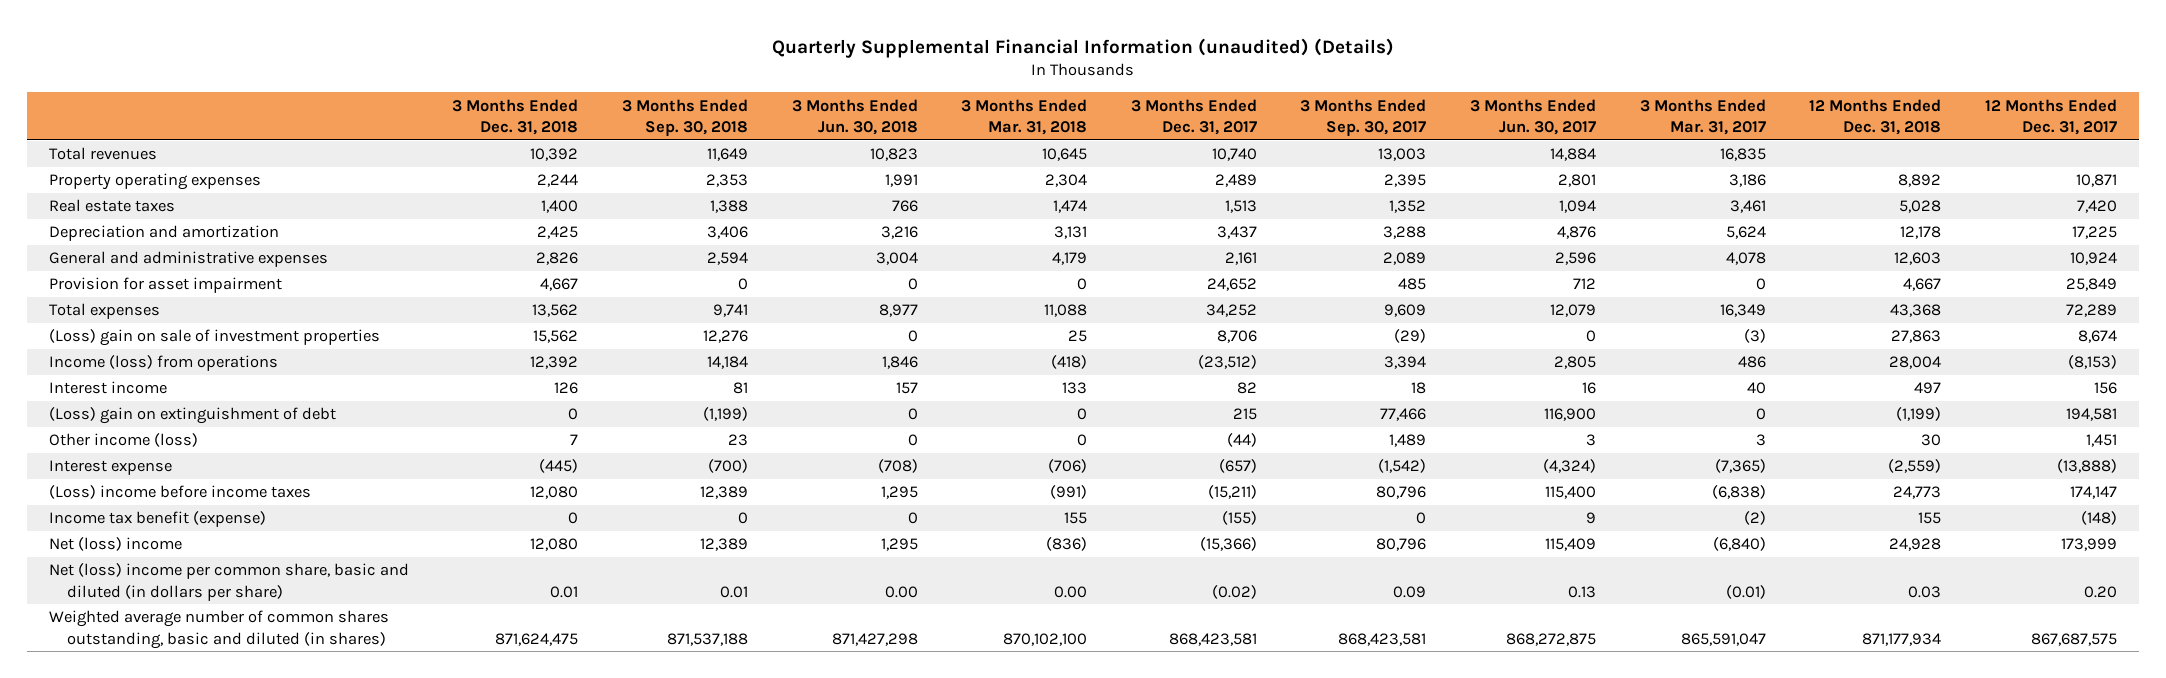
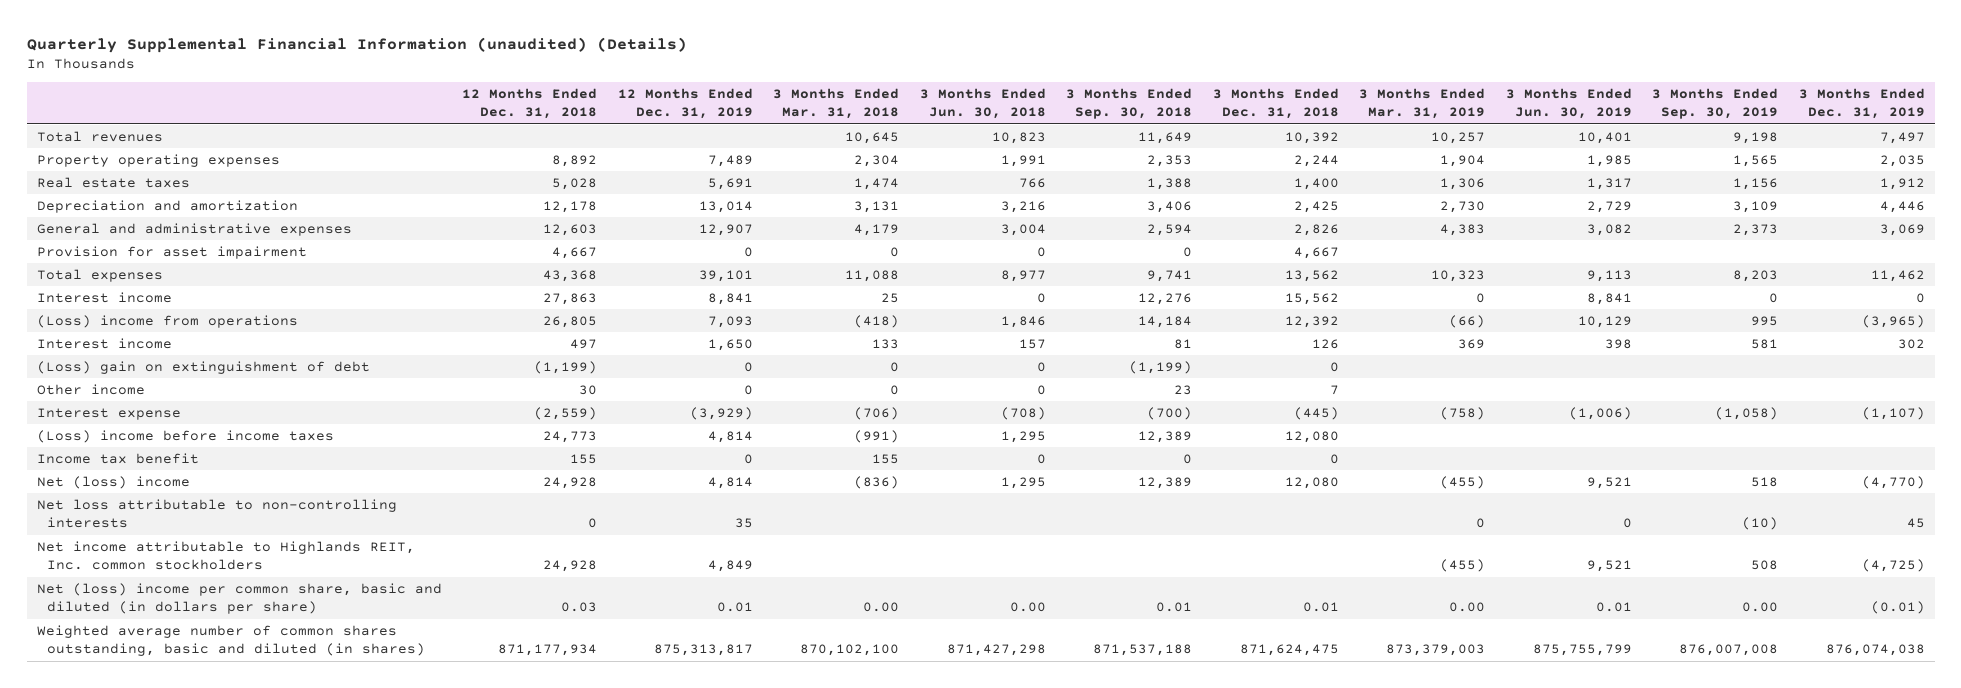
[1130,98,1257,135] 3 Months Ended Dec. 31, 2017 -> none
[1300,98,1427,136] 3 Months Ended Sep. 30, 2017 -> none
[1470,98,1597,135] 3 Months Ended Jun. 30, 2017 -> none
[1639,98,1766,135] 3 Months Ended Mar. 31, 2017 -> none
[1984,98,2117,135] 12 Months Ended Dec. 31, 2017 -> none
none -> [617,88,753,120] 12 Months Ended Dec. 31, 2019
none -> [1359,88,1486,120] 3 Months Ended Mar. 31, 2019
none -> [1505,88,1632,120] 3 Months Ended Jun. 30, 2019
none -> [1652,88,1779,120] 3 Months Ended Sep. 30, 2019
none -> [1798,88,1925,120] 3 Months Ended Dec. 31, 2019
[48,329,380,347] (Loss) gain on sale of investment properties -> [36,291,172,303] Interest income
[48,355,278,372] Income (loss) from operations -> [36,314,298,328] (Loss) income from operations
[1889,356,1942,370] 28,004 -> [543,315,598,328] 26,805
[48,433,198,448] Other income (loss) -> [36,383,145,395] Other income
[48,511,266,528] Income tax benefit (expense) -> [36,452,199,464] Income tax benefit
none -> [36,498,397,529] Net loss attributable to non-controlling interests
none -> [36,540,415,571] Net income attributable to Highlands REIT, Inc. common stockholders

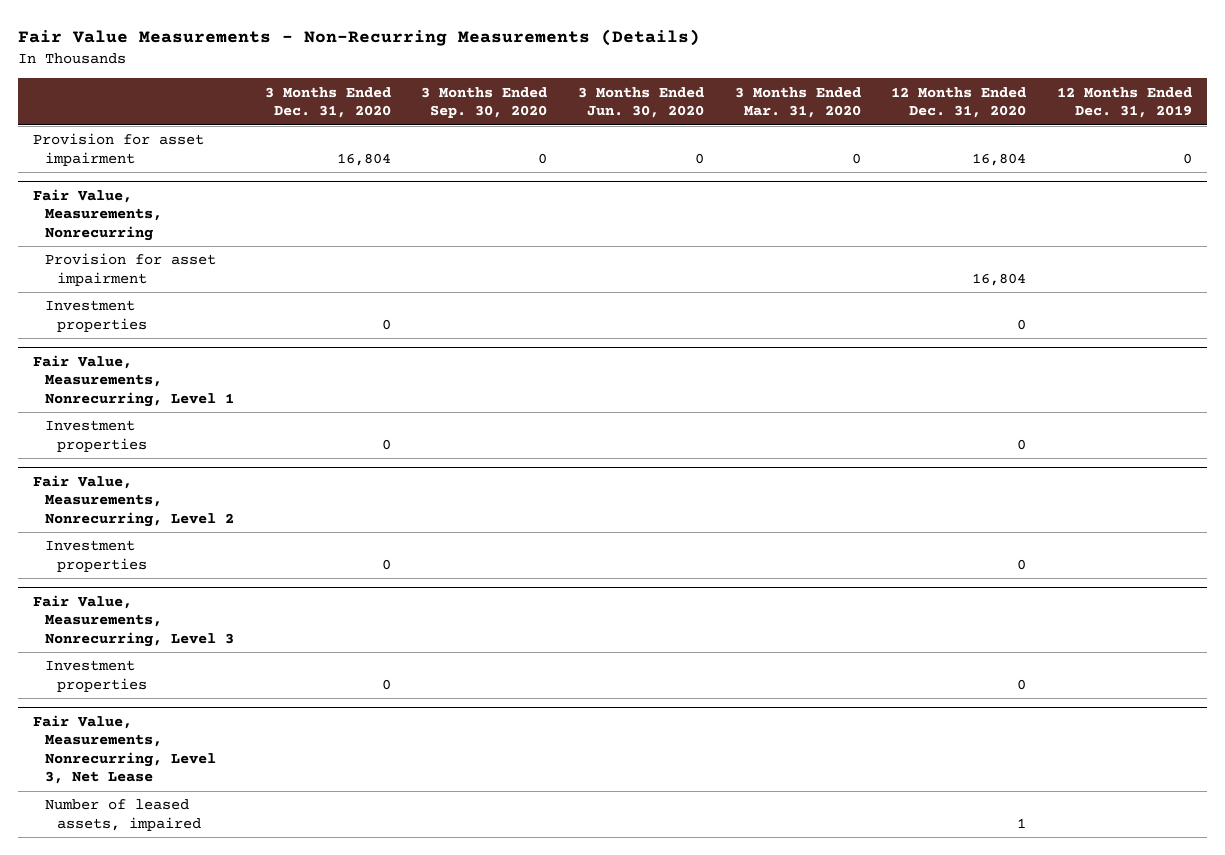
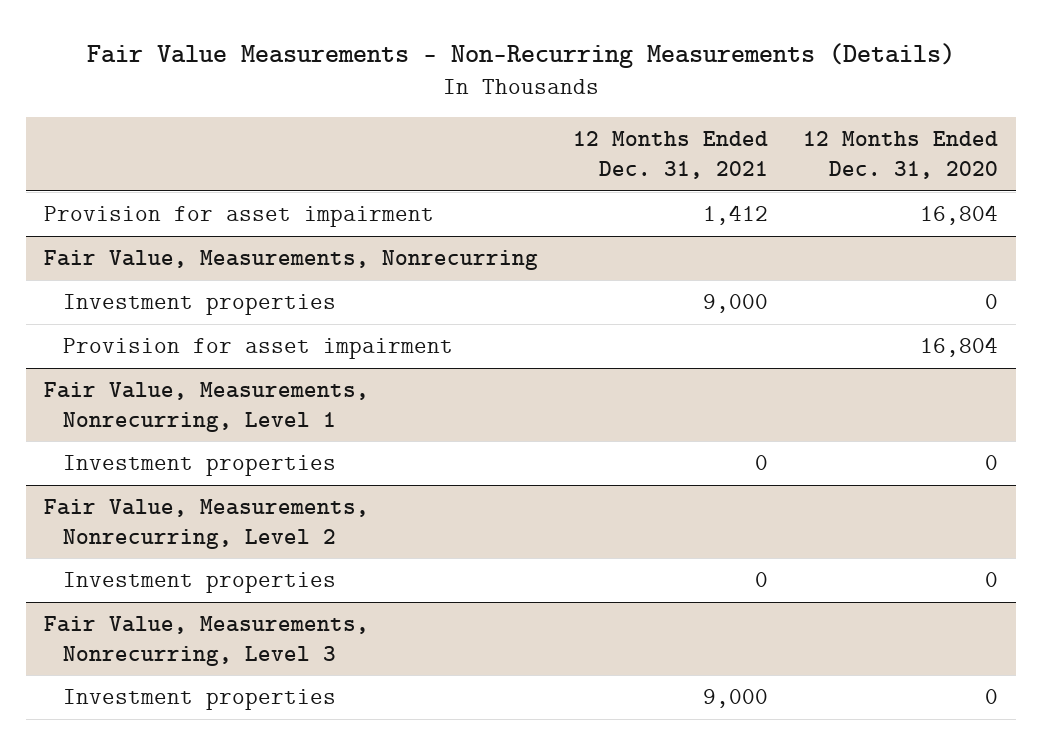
[264,86,391,119] 3 Months Ended Dec. 31, 2020 -> none
[421,86,548,119] 3 Months Ended Sep. 30, 2020 -> none
[578,86,705,119] 3 Months Ended Jun. 30, 2020 -> none
[734,86,861,119] 3 Months Ended Mar. 31, 2020 -> none
[1056,86,1192,119] 12 Months Ended Dec. 31, 2019 -> none
none -> [572,131,768,179] 12 Months Ended Dec. 31, 2021
[45,253,217,286] Provision for asset impairment -> [63,338,454,360] Provision for asset impairment
[32,714,217,785] Fair Value, Measurements, Nonrecurring, Level 3, Net Lease -> none
[45,799,202,831] Number of leased assets, impaired -> none

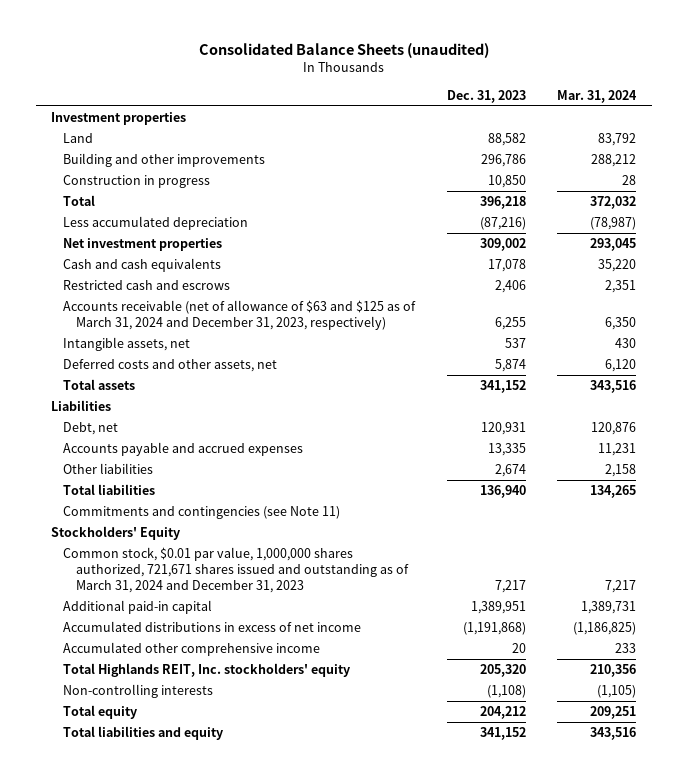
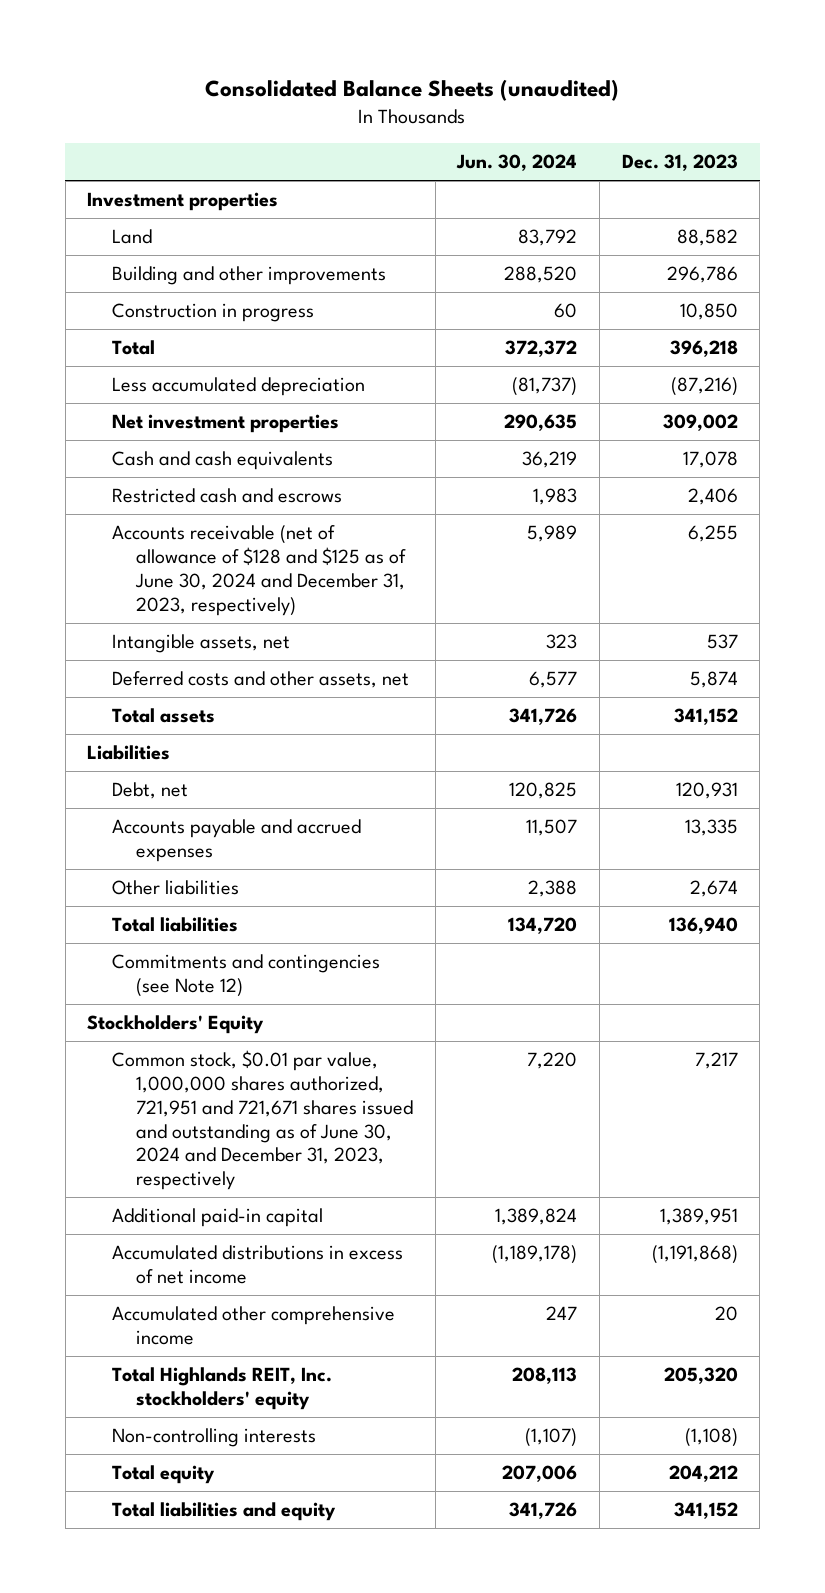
[557,89,638,103] Mar. 31, 2024 -> none
none -> [456,154,578,172] Jun. 30, 2024
[63,300,417,330] Accounts receivable (net of allowance of $63 and $125 as of March 31, 2024 and December 31, 2023, respectively) -> [111,525,407,616] Accounts receivable (net of allowance of $128 and $125 as of June 30, 2024 and December 31, 2023, respectively)
[63,506,341,520] Commitments and contingencies (see Note 11) -> [111,954,380,998] Commitments and contingencies (see Note 12)
[63,547,409,593] Common stock, $0.01 par value, 1,000,000 shares authorized, 721,671 shares issued and outstanding as of March 31, 2024 and December 31, 2023 -> [111,1050,414,1191] Common stock, $0.01 par value, 1,000,000 shares authorized, 721,951 and 721,671 shares issued and outstanding as of June 30, 2024 and December 31, 2023, respectively

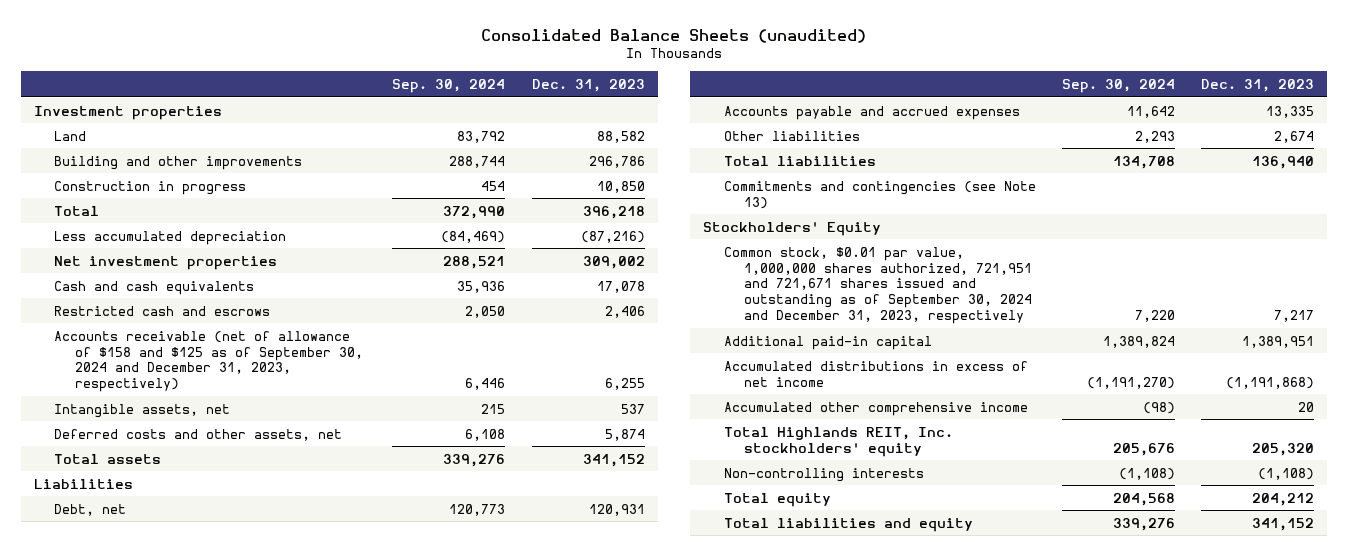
[456,154,578,172] Jun. 30, 2024 -> none
none -> [392,78,506,93] Sep. 30, 2024
[111,525,407,616] Accounts receivable (net of allowance of $128 and $125 as of June 30, 2024 and December 31, 2023, respectively) -> [54,330,363,393] Accounts receivable (net of allowance of $158 and $125 as of September 30, 2024 and December 31, 2023, respectively)
[111,954,380,998] Commitments and contingencies (see Note 12) -> [723,180,1036,209] Commitments and contingencies (see Note 13)
[111,1050,414,1191] Common stock, $0.01 par value, 1,000,000 shares authorized, 721,951 and 721,671 shares issued and outstanding as of June 30, 2024 and December 31, 2023, respectively -> [723,246,1033,325] Common stock, $0.01 par value, 1,000,000 shares authorized, 721,951 and 721,671 shares issued and outstanding as of September 30, 2024 and December 31, 2023, respectively

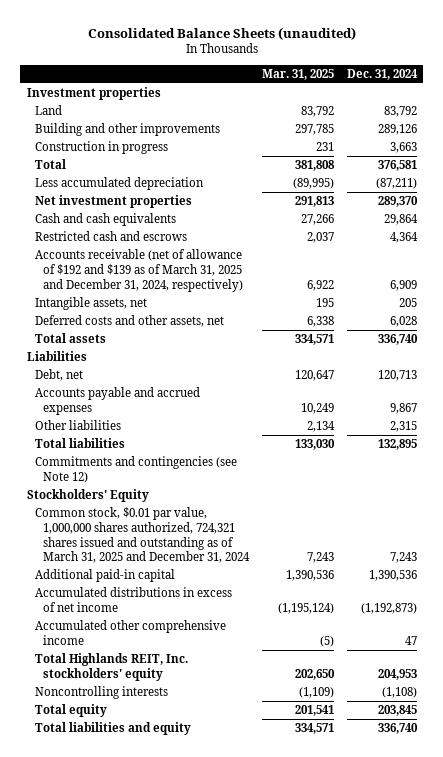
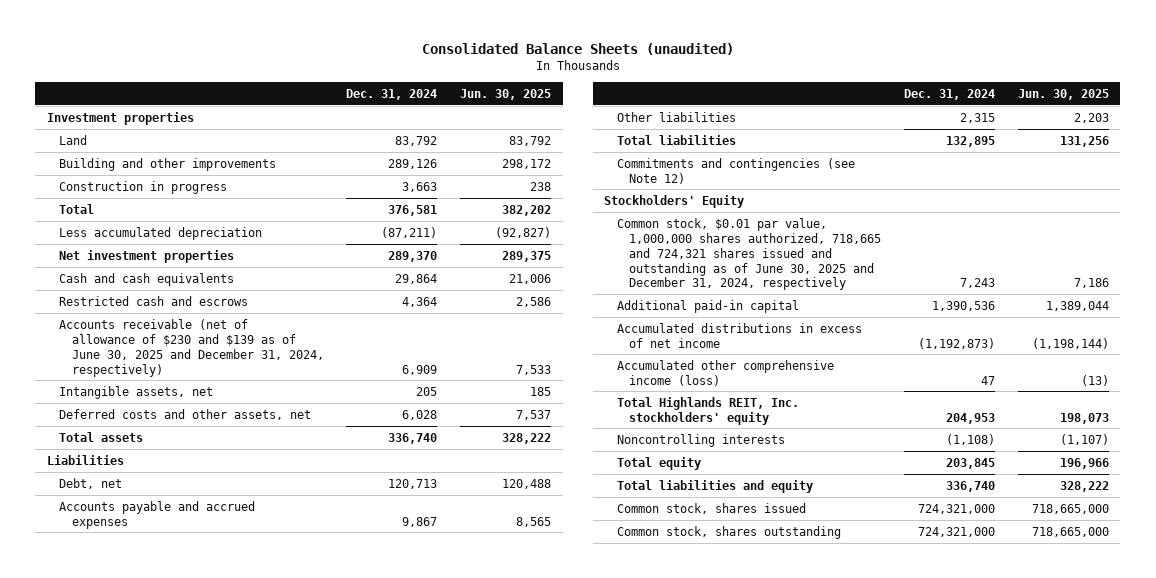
[261,68,334,80] Mar. 31, 2025 -> none
none -> [460,89,552,101] Jun. 30, 2025
[34,249,244,292] Accounts receivable (net of allowance of $192 and $139 as of March 31, 2025 and December 31, 2024, respectively) -> [59,318,324,377] Accounts receivable (net of allowance of $230 and $139 as of June 30, 2025 and December 31, 2024, respectively)
[34,507,251,564] Common stock, $0.01 par value, 1,000,000 shares authorized, 724,321 shares issued and outstanding as of March 31, 2025 and December 31, 2024 -> [616,217,882,291] Common stock, $0.01 par value, 1,000,000 shares authorized, 718,665 and 724,321 shares issued and outstanding as of June 30, 2025 and December 31, 2024, respectively
[34,620,226,645] Accumulated other comprehensive income -> [616,359,834,386] Accumulated other comprehensive income (loss)
none -> [616,502,806,514] Common stock, shares issued
none -> [616,525,841,539] Common stock, shares outstanding

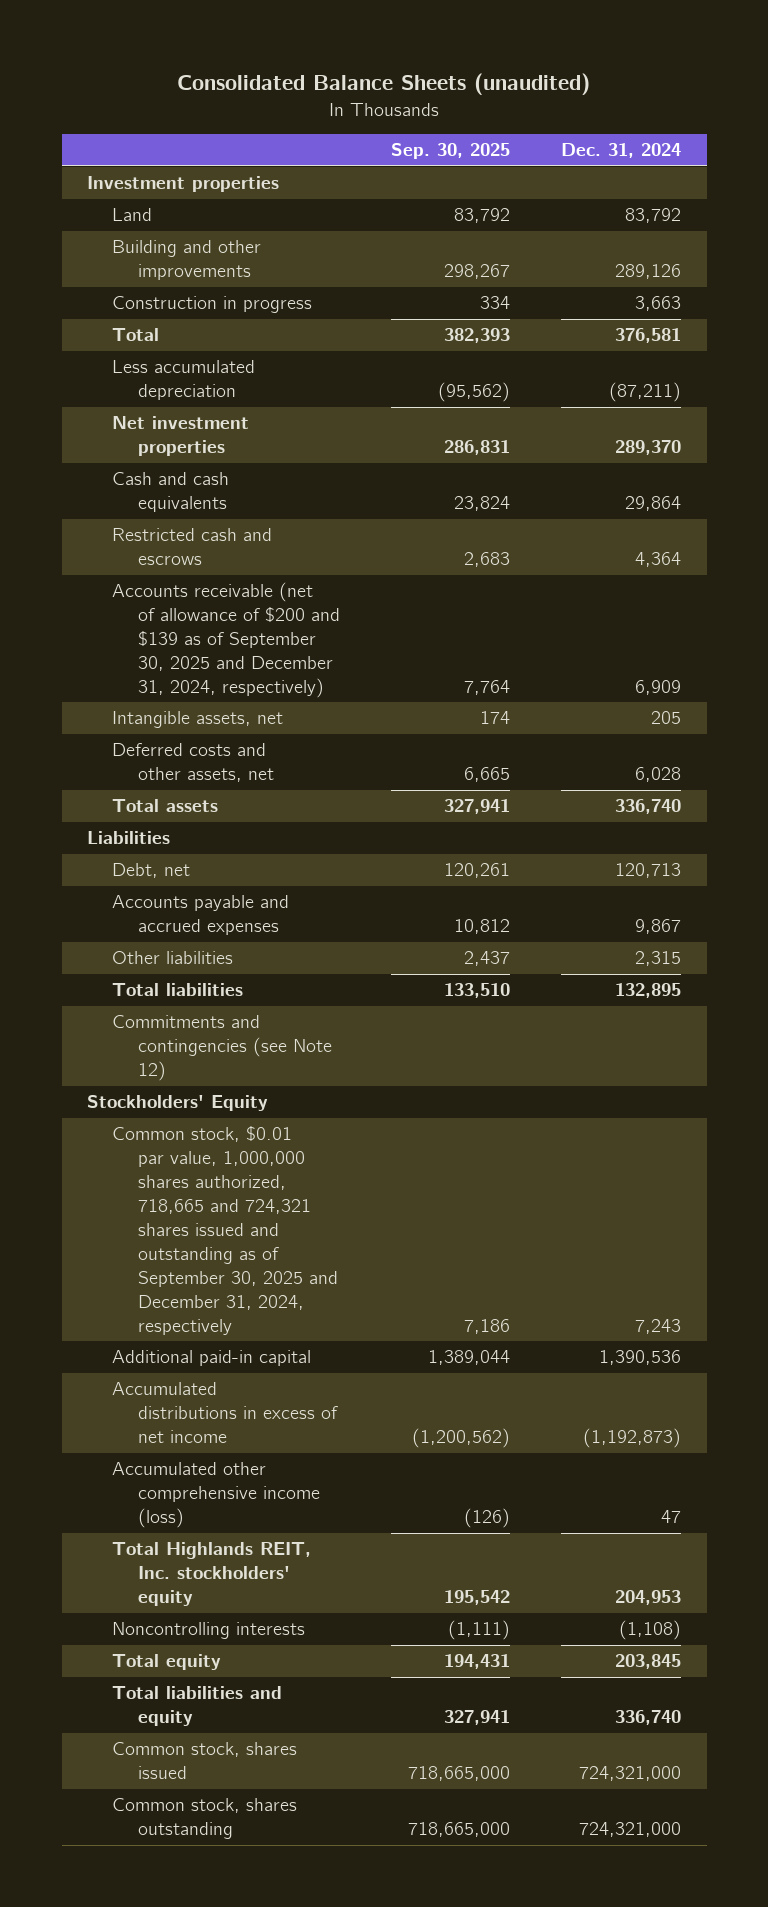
[460,89,552,101] Jun. 30, 2025 -> none
none -> [390,143,510,160] Sep. 30, 2025
[59,318,324,377] Accounts receivable (net of allowance of $230 and $139 as of June 30, 2025 and December 31, 2024, respectively) -> [112,582,340,698] Accounts receivable (net of allowance of $200 and $139 as of September 30, 2025 and December 31, 2024, respectively)
[616,217,882,291] Common stock, $0.01 par value, 1,000,000 shares authorized, 718,665 and 724,321 shares issued and outstanding as of June 30, 2025 and December 31, 2024, respectively -> [112,1126,338,1335] Common stock, $0.01 par value, 1,000,000 shares authorized, 718,665 and 724,321 shares issued and outstanding as of September 30, 2025 and December 31, 2024, respectively

